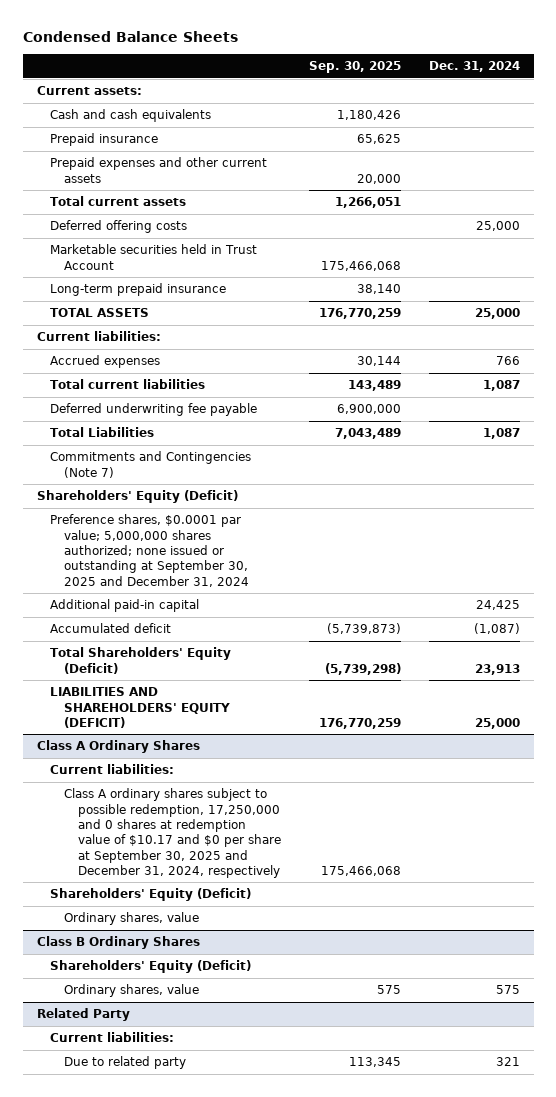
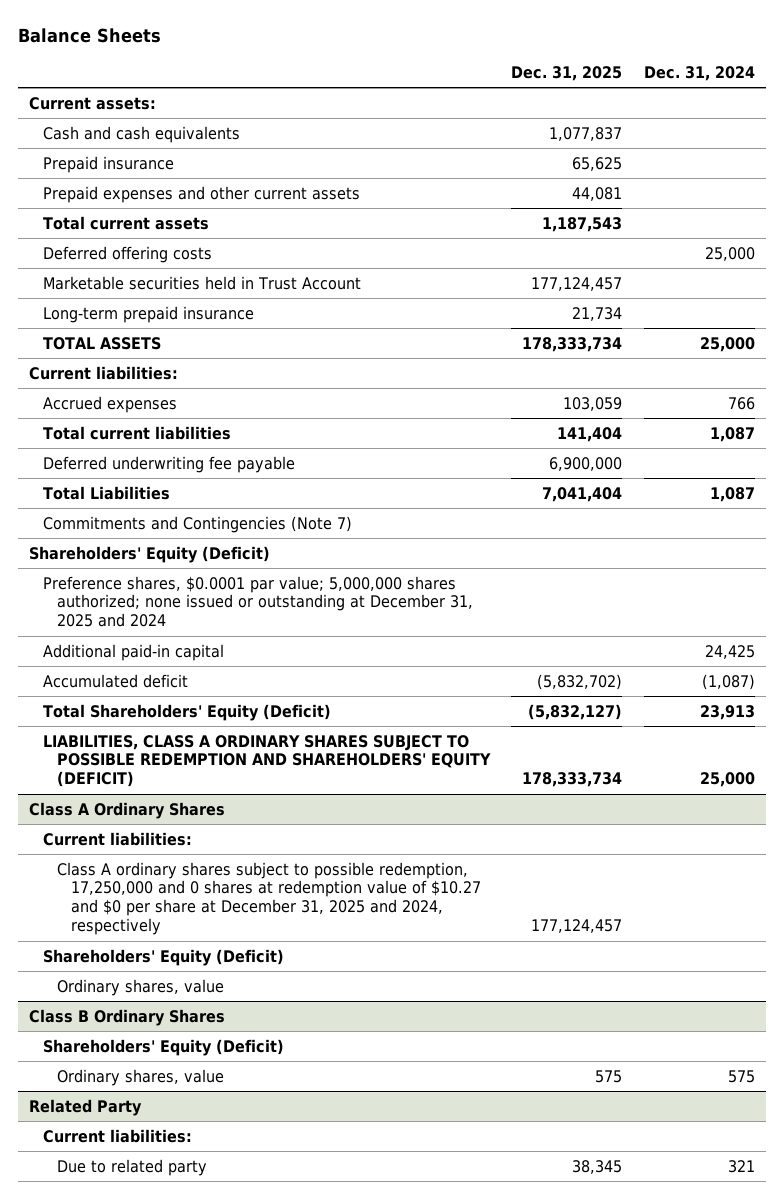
[22,30,238,42] Condensed Balance Sheets -> [18,28,162,44] Balance Sheets
[308,61,401,74] Sep. 30, 2025 -> none
none -> [511,65,623,81] Dec. 31, 2025
[50,514,250,587] Preference shares, $0.0001 par value; 5,000,000 shares authorized; none issued or outstanding at September 30, 2025 and December 31, 2024 -> [42,575,473,628] Preference shares, $0.0001 par value; 5,000,000 shares authorized; none issued or outstanding at December 31, 2025 and 2024
[50,687,231,728] LIABILITIES AND SHAREHOLDERS' EQUITY (DEFICIT) -> [42,734,491,788] LIABILITIES, CLASS A ORDINARY SHARES SUBJECT TO POSSIBLE REDEMPTION AND SHAREHOLDERS' EQUITY (DEFICIT)
[64,788,282,878] Class A ordinary shares subject to possible redemption, 17,250,000 and 0 shares at redemption value of $10.17 and $0 per share at September 30, 2025 and December 31, 2024, respectively -> [56,861,481,936] Class A ordinary shares subject to possible redemption, 17,250,000 and 0 shares at redemption value of $10.27 and $0 per share at December 31, 2025 and 2024, respectively

